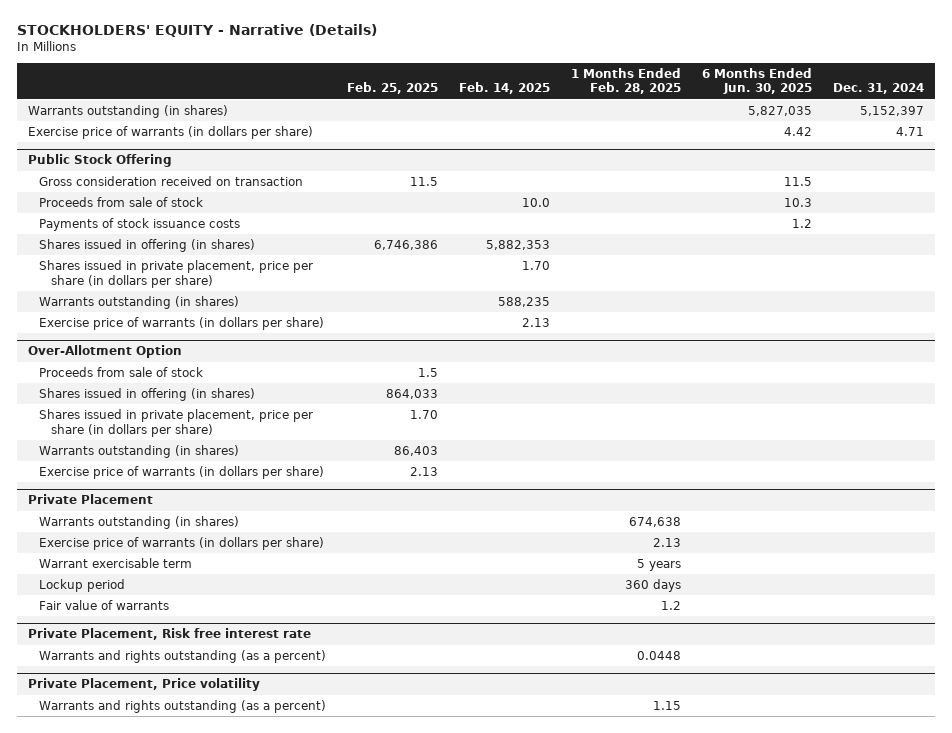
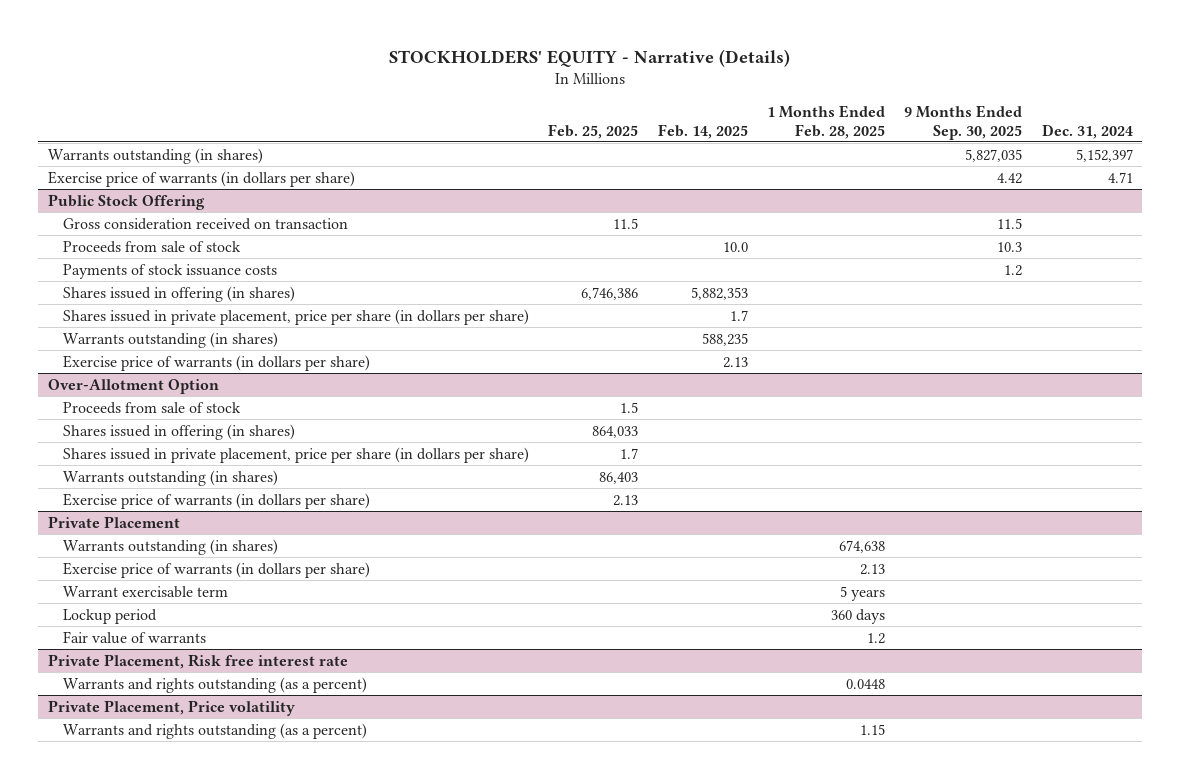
[702,67,813,95] 6 Months Ended Jun. 30, 2025 -> none
none -> [904,104,1023,140] 9 Months Ended Sep. 30, 2025
[522,260,551,270] 1.70 -> [729,309,748,321] 1.7
[410,409,439,419] 1.70 -> [620,447,639,459] 1.7

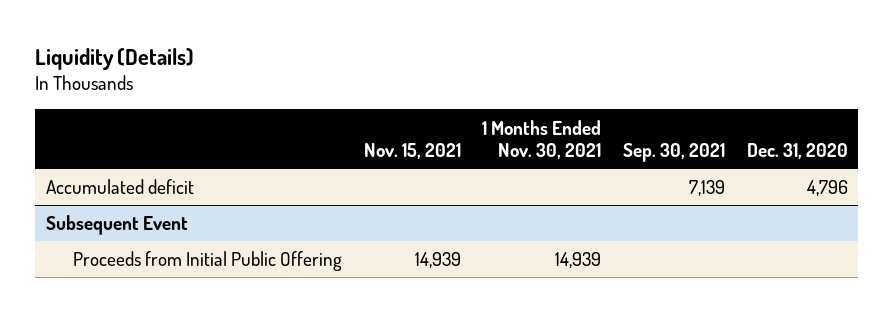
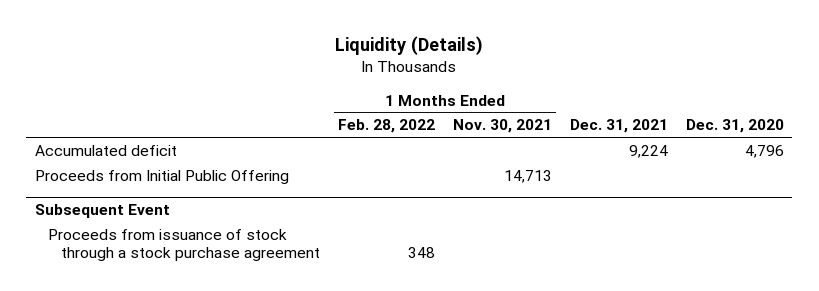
[363,142,461,159] Nov. 15, 2021 -> none
[622,142,725,162] Sep. 30, 2021 -> none
none -> [338,119,436,134] Feb. 28, 2022
none -> [569,119,668,134] Dec. 31, 2021
none -> [35,169,290,184] Proceeds from Initial Public Offering
[73,251,343,272] Proceeds from Initial Public Offering -> none
none -> [48,228,321,262] Proceeds from issuance of stock through a stock purchase agreement

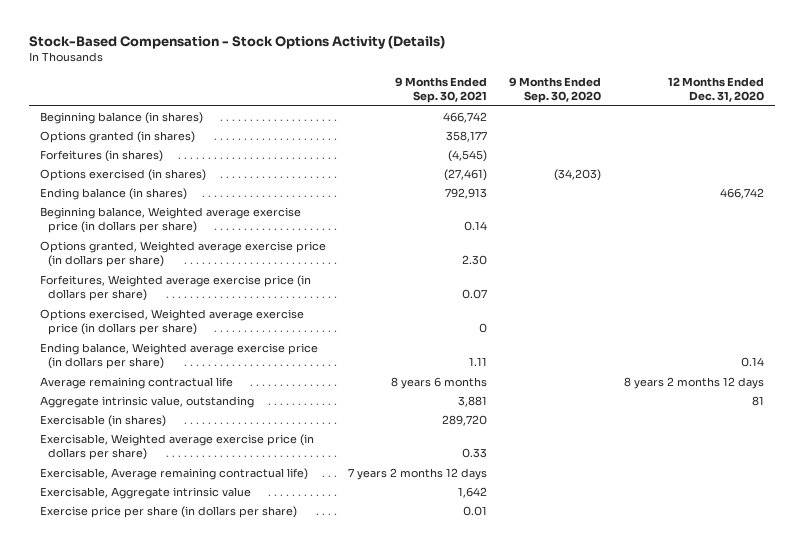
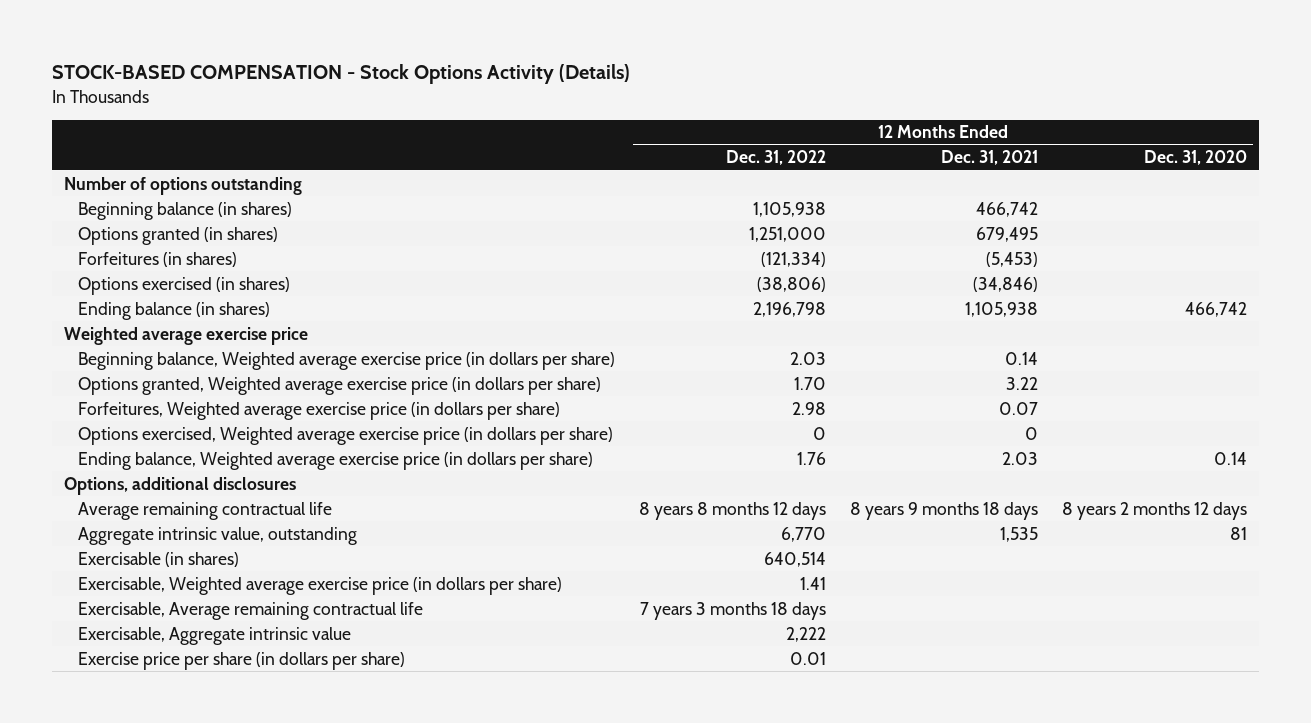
[28,34,445,49] Stock-Based Compensation - Stock Options Activity (Details) -> [52,64,631,85] STOCK-BASED COMPENSATION - Stock Options Activity (Details)
[395,76,488,104] 9 Months Ended Sep. 30, 2021 -> none
[509,76,602,104] 9 Months Ended Sep. 30, 2020 -> none
none -> [725,150,826,166] Dec. 31, 2022
none -> [940,150,1038,166] Dec. 31, 2021
none -> [64,176,303,195] Number of options outstanding
none -> [64,326,309,345] Weighted average exercise price
none -> [64,476,297,495] Options, additional disclosures
[39,467,308,480] Exercisable, Average remaining contractual life) -> [77,601,423,620] Exercisable, Average remaining contractual life

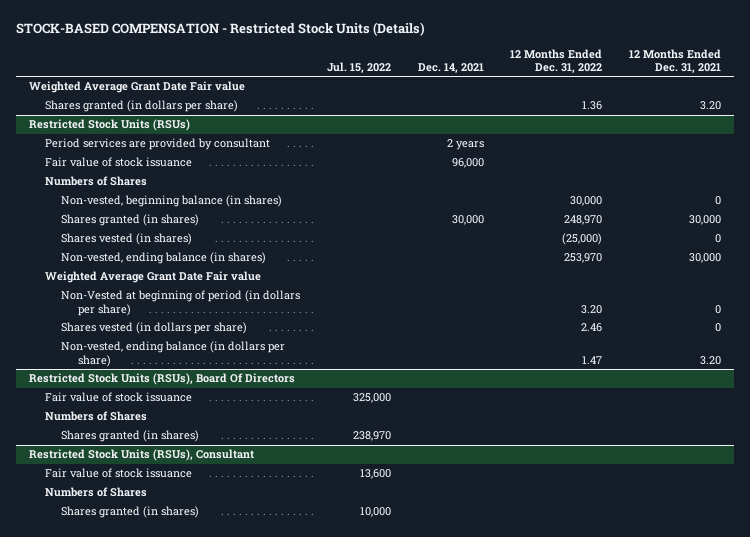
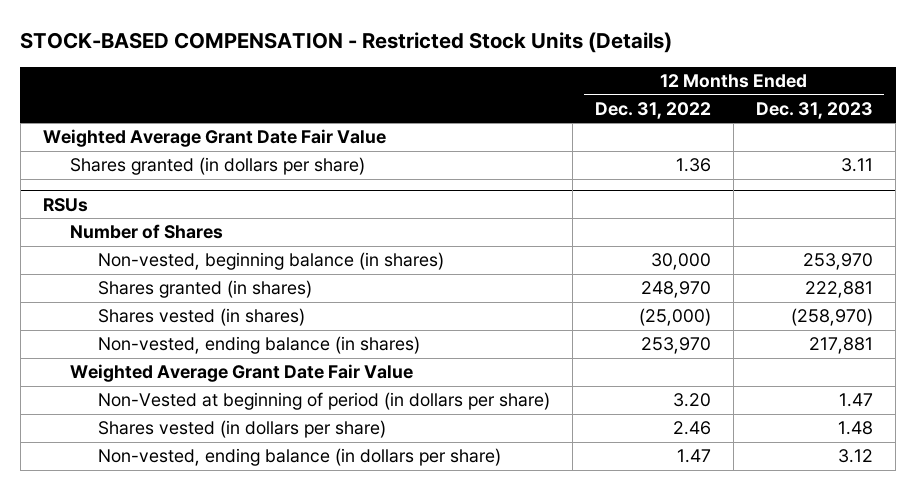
[327,61,392,73] Jul. 15, 2022 -> none
[417,62,484,73] Dec. 14, 2021 -> none
[629,48,722,73] 12 Months Ended Dec. 31, 2021 -> none
none -> [756,101,874,119] Dec. 31, 2023
[28,81,245,94] Weighted Average Grant Date Fair value -> [42,129,386,148] Weighted Average Grant Date Fair Value
[45,138,271,151] Period services are provided by consultant -> none
[45,157,193,168] Fair value of stock issuance -> none
[28,119,190,132] Restricted Stock Units (RSUs) -> [42,197,88,212] RSUs
[45,176,148,187] Numbers of Shares -> [70,224,224,240] Number of Shares
[45,271,262,284] Weighted Average Grant Date Fair value -> [70,364,414,383] Weighted Average Grant Date Fair Value
[28,373,295,386] Restricted Stock Units (RSUs), Board Of Directors -> none
[45,392,193,403] Fair value of stock issuance -> none
[45,411,148,422] Numbers of Shares -> none
[61,430,200,443] Shares granted (in shares) -> none
[28,449,254,462] Restricted Stock Units (RSUs), Consultant -> none
[45,468,193,479] Fair value of stock issuance -> none
[45,487,148,498] Numbers of Shares -> none
[61,506,200,519] Shares granted (in shares) -> none

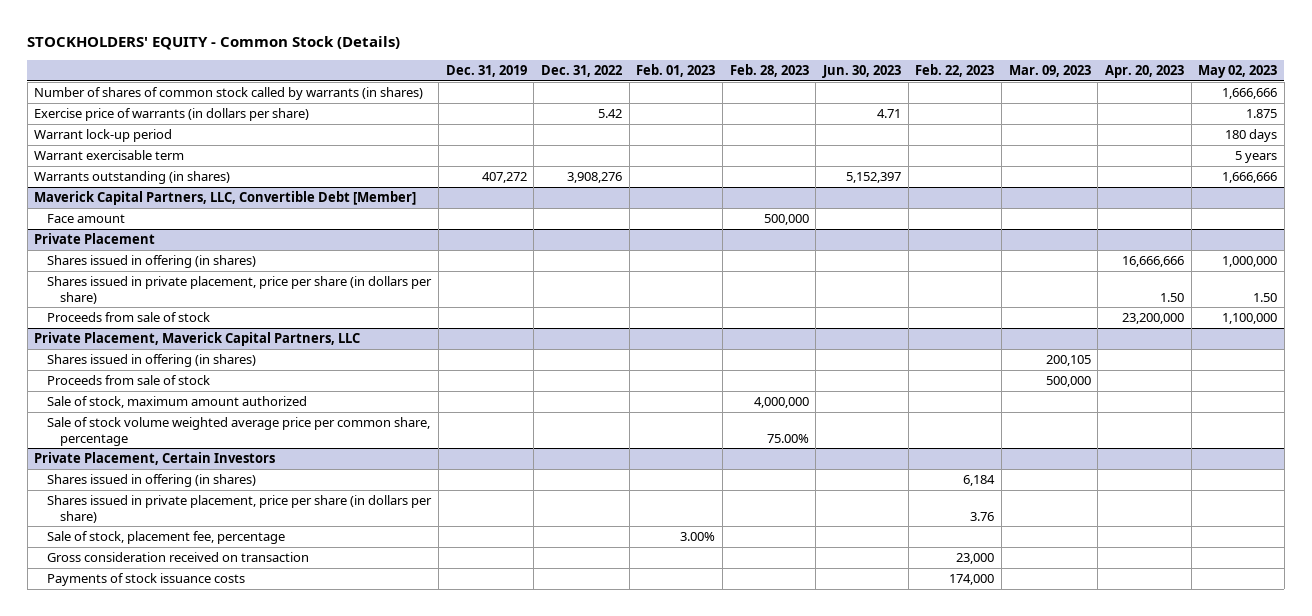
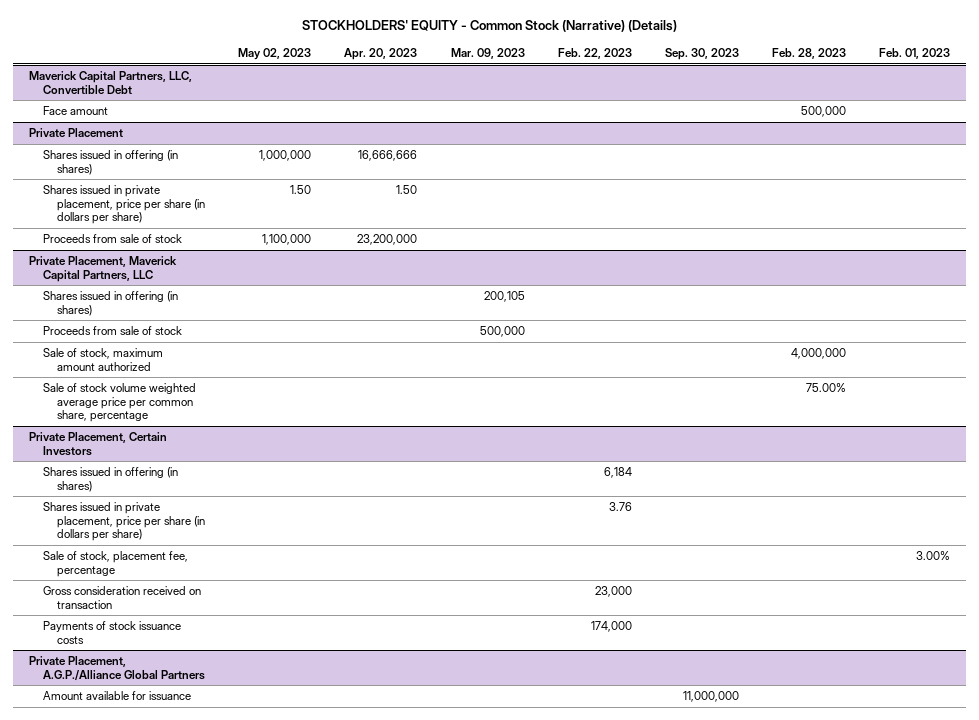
[27,36,401,51] STOCKHOLDERS' EQUITY - Common Stock (Details) -> [301,20,677,33] STOCKHOLDERS' EQUITY - Common Stock (Narrative) (Details)
[445,65,527,78] Dec. 31, 2019 -> none
[541,65,623,78] Dec. 31, 2022 -> none
[822,65,902,79] Jun. 30, 2023 -> none
none -> [664,47,739,60] Sep. 30, 2023
[34,86,424,100] Number of shares of common stock called by warrants (in shares) -> none
[34,107,310,121] Exercise price of warrants (in dollars per share) -> none
[34,128,173,142] Warrant lock-up period -> none
[34,149,185,160] Warrant exercisable term -> none
[34,170,231,184] Warrants outstanding (in shares) -> none
[34,190,417,205] Maverick Capital Partners, LLC, Convertible Debt [Member] -> [29,71,193,94] Maverick Capital Partners, LLC, Convertible Debt
none -> [29,656,206,681] Private Placement, A.G.P./Alliance Global Partners
none -> [43,691,192,701] Amount available for issuance

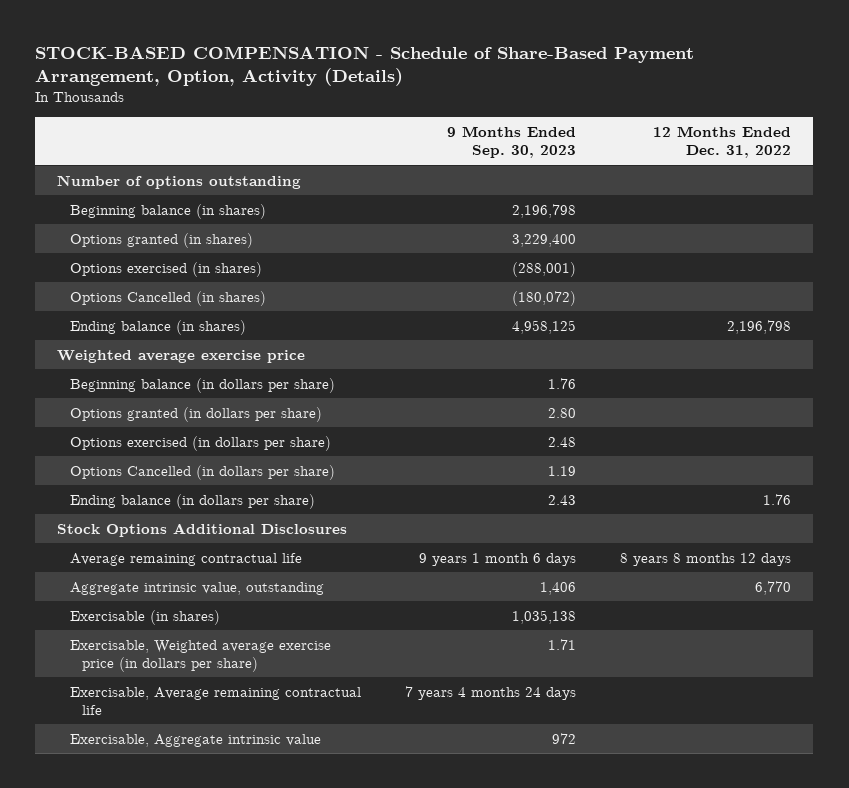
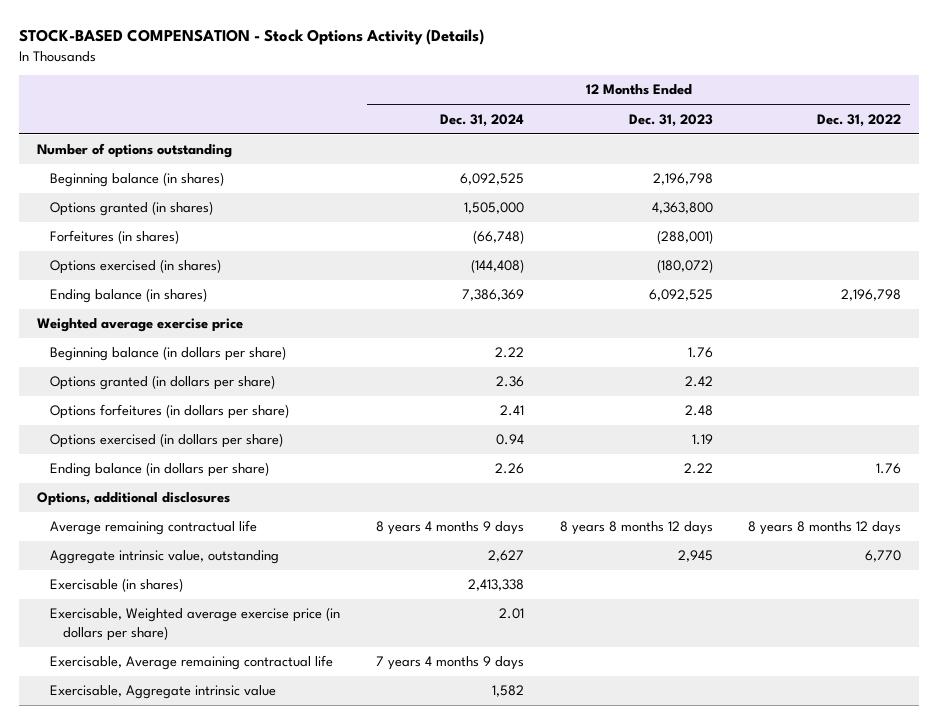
[35,45,695,87] STOCK-BASED COMPENSATION - Schedule of Share-Based Payment Arrangement, Option, Activity (Details) -> [18,29,484,46] STOCK-BASED COMPENSATION - Stock Options Activity (Details)
[446,126,576,159] 9 Months Ended Sep. 30, 2023 -> none
none -> [439,113,524,127] Dec. 31, 2024
none -> [628,113,713,127] Dec. 31, 2023
none -> [49,230,179,245] Forfeitures (in shares)
[69,290,266,306] Options Cancelled (in shares) -> none
none -> [49,404,289,420] Options forfeitures (in dollars per share)
[69,464,335,480] Options Cancelled (in dollars per share) -> none
[57,522,348,537] Stock Options Additional Disclosures -> [36,492,230,507] Options, additional disclosures

